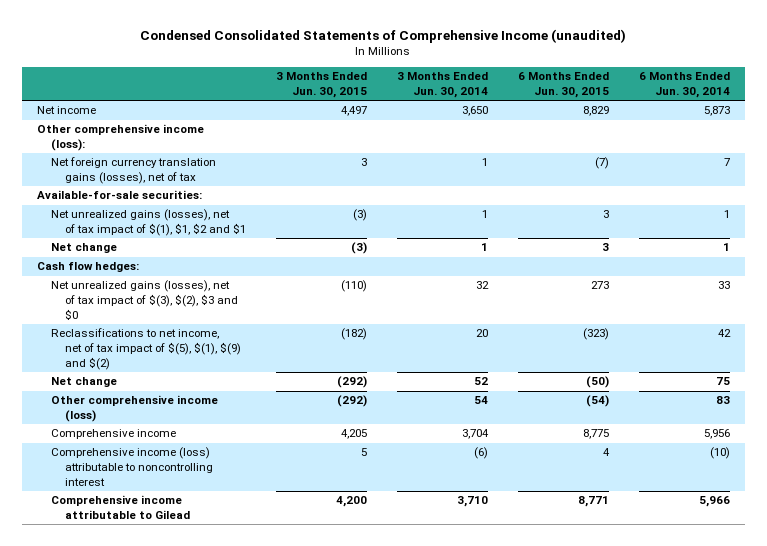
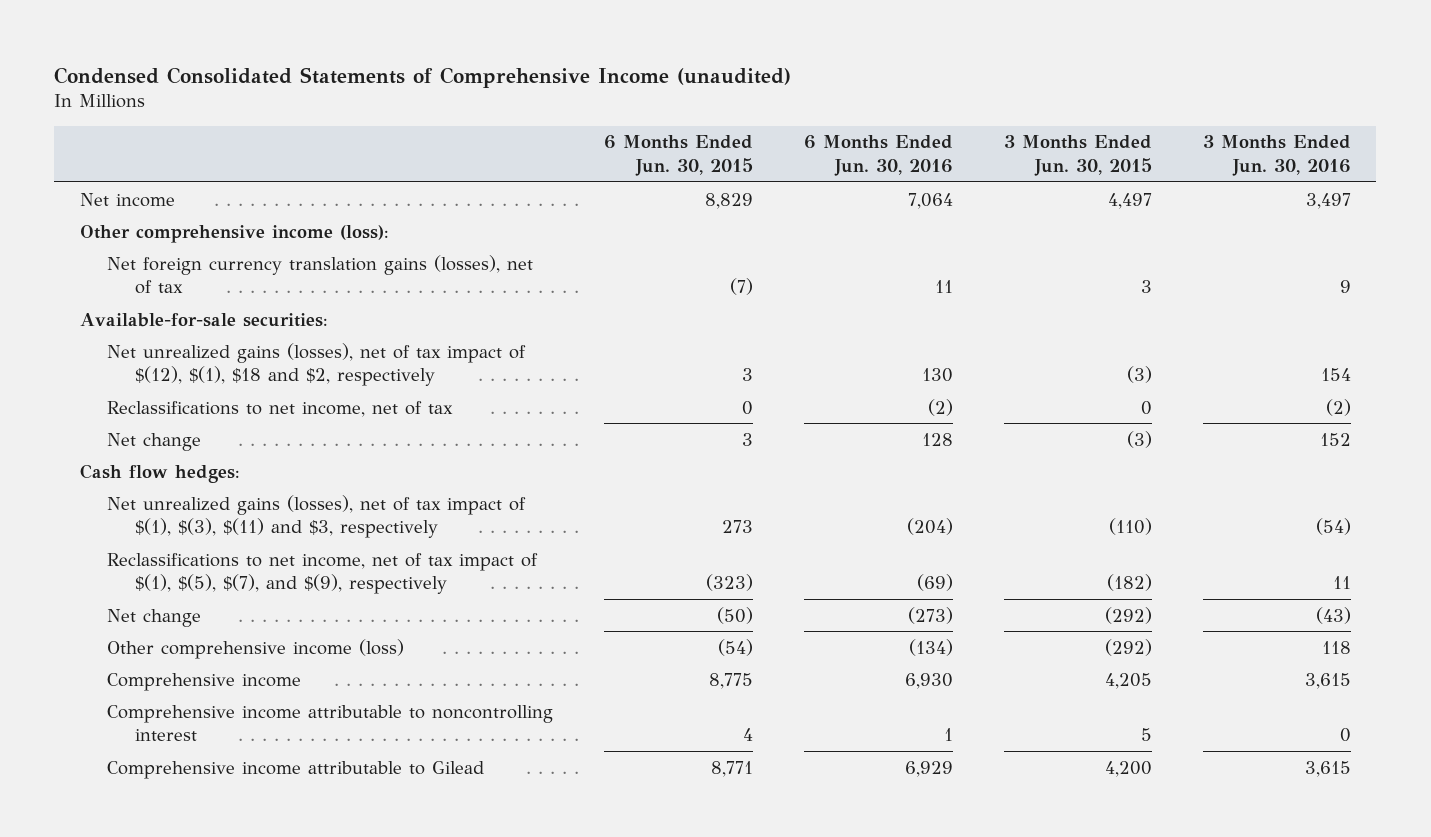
[397,72,489,98] 3 Months Ended Jun. 30, 2014 -> none
[639,72,731,98] 6 Months Ended Jun. 30, 2014 -> none
none -> [804,135,954,176] 6 Months Ended Jun. 30, 2016
none -> [1202,135,1351,176] 3 Months Ended Jun. 30, 2016
[50,209,247,237] Net unrealized gains (losses), net of tax impact of $(1), $1, $2 and $1 -> [107,342,527,387] Net unrealized gains (losses), net of tax impact of $(12), $(1), $18 and $2, respectively
none -> [107,400,454,417] Reclassifications to net income, net of tax
[50,280,239,320] Net unrealized gains (losses), net of tax impact of $(3), $(2), $3 and $0 -> [107,494,527,539] Net unrealized gains (losses), net of tax impact of $(1), $(3), $(11) and $3, respectively
[50,328,242,370] Reclassifications to net income, net of tax impact of $(5), $(1), $(9) and $(2) -> [107,552,539,595] Reclassifications to net income, net of tax impact of $(1), $(5), $(7), and $(9), respectively
[50,447,214,486] Comprehensive income (loss) attributable to noncontrolling interest -> [107,704,554,742] Comprehensive income attributable to noncontrolling interest

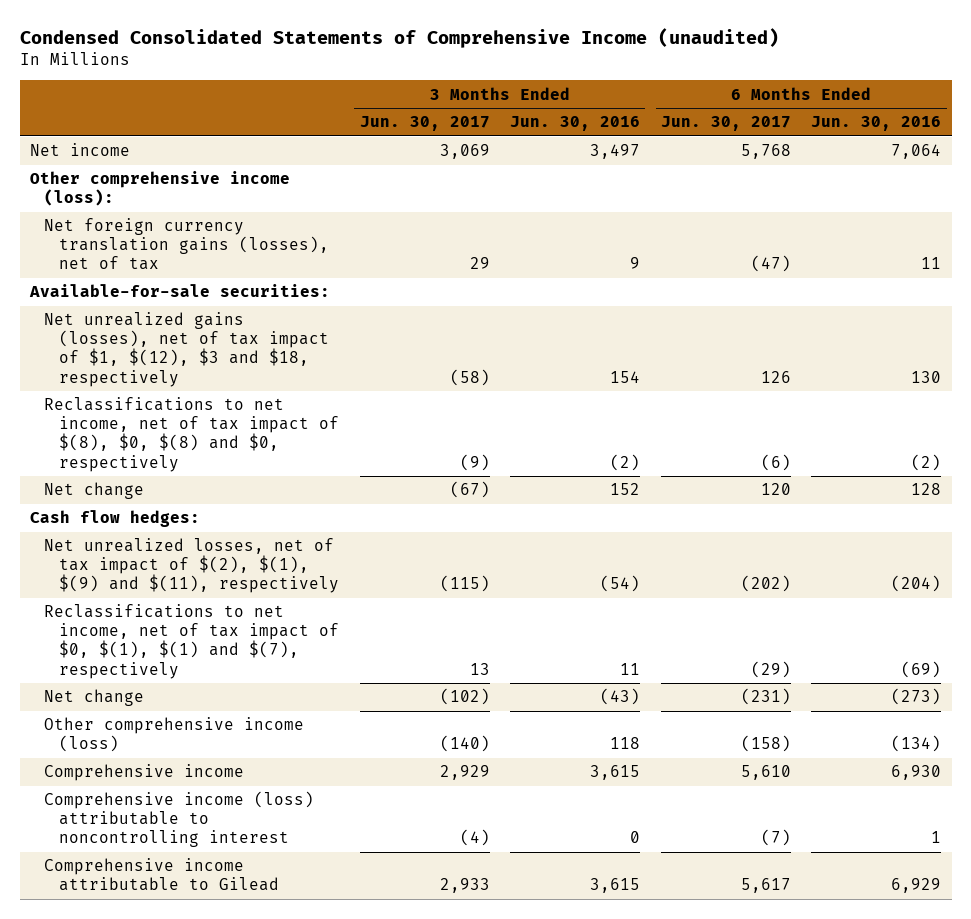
[604,135,754,176] 6 Months Ended Jun. 30, 2015 -> none
[1004,135,1153,176] 3 Months Ended Jun. 30, 2015 -> none
none -> [359,116,490,132] Jun. 30, 2017
none -> [660,116,791,132] Jun. 30, 2017
[107,342,527,387] Net unrealized gains (losses), net of tax impact of $(12), $(1), $18 and $2, respectively -> [44,312,329,387] Net unrealized gains (losses), net of tax impact of $1, $(12), $3 and $18, respectively
[107,400,454,417] Reclassifications to net income, net of tax -> [44,397,339,472] Reclassifications to net income, net of tax impact of $(8), $0, $(8) and $0, respectively
[107,494,527,539] Net unrealized gains (losses), net of tax impact of $(1), $(3), $(11) and $3, respectively -> [44,538,339,594] Net unrealized losses, net of tax impact of $(2), $(1), $(9) and $(11), respectively
[107,552,539,595] Reclassifications to net income, net of tax impact of $(1), $(5), $(7), and $(9), respectively -> [44,604,339,679] Reclassifications to net income, net of tax impact of $0, $(1), $(1) and $(7), respectively
[107,704,554,742] Comprehensive income attributable to noncontrolling interest -> [44,791,315,848] Comprehensive income (loss) attributable to noncontrolling interest

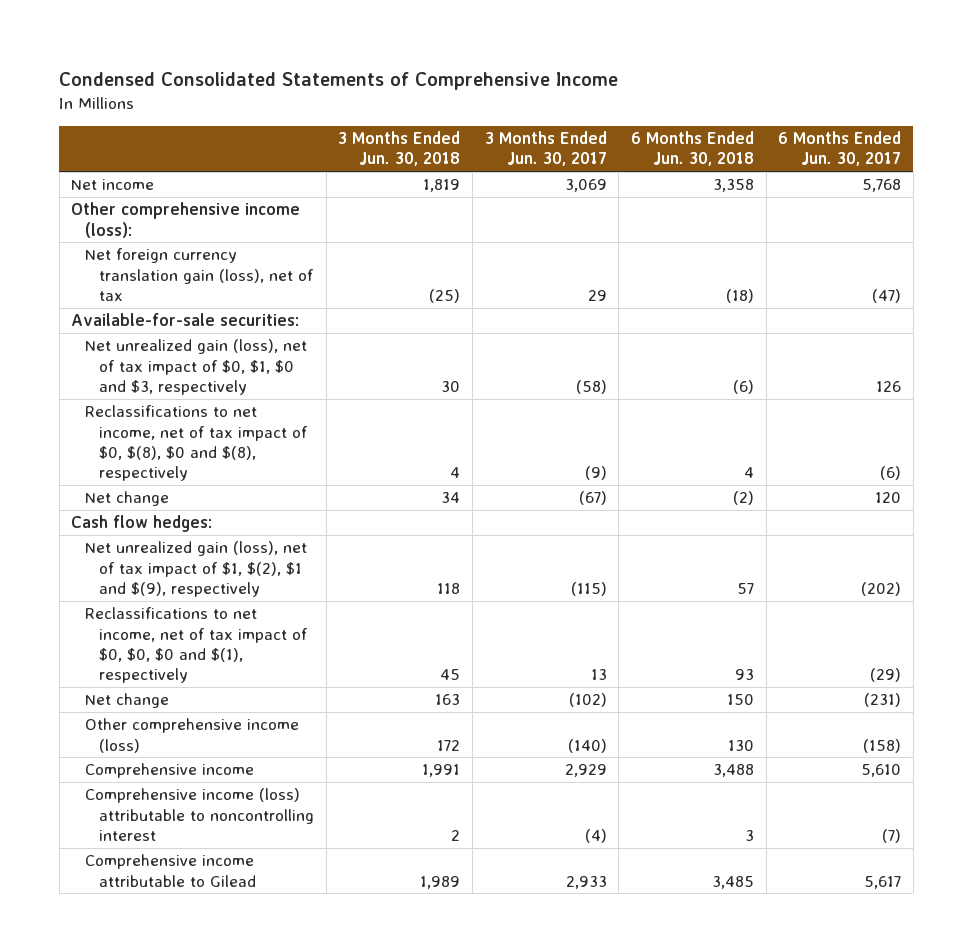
[19,27,779,48] Condensed Consolidated Statements of Comprehensive Income (unaudited) -> [59,71,619,90] Condensed Consolidated Statements of Comprehensive Income
[510,116,641,132] Jun. 30, 2016 -> none
[811,116,942,132] Jun. 30, 2016 -> none
none -> [338,131,461,167] 3 Months Ended Jun. 30, 2018
none -> [630,131,754,167] 6 Months Ended Jun. 30, 2018
[44,218,329,271] Net foreign currency translation gains (losses), net of tax -> [85,248,315,301] Net foreign currency translation gain (loss), net of tax
[44,312,329,387] Net unrealized gains (losses), net of tax impact of $1, $(12), $3 and $18, respectively -> [85,339,308,395] Net unrealized gain (loss), net of tax impact of $0, $1, $0 and $3, respectively
[44,397,339,472] Reclassifications to net income, net of tax impact of $(8), $0, $(8) and $0, respectively -> [85,405,309,481] Reclassifications to net income, net of tax impact of $0, $(8), $0 and $(8), respectively
[44,538,339,594] Net unrealized losses, net of tax impact of $(2), $(1), $(9) and $(11), respectively -> [85,541,308,597] Net unrealized gain (loss), net of tax impact of $1, $(2), $1 and $(9), respectively
[44,604,339,679] Reclassifications to net income, net of tax impact of $0, $(1), $(1) and $(7), respectively -> [85,607,309,683] Reclassifications to net income, net of tax impact of $0, $0, $0 and $(1), respectively

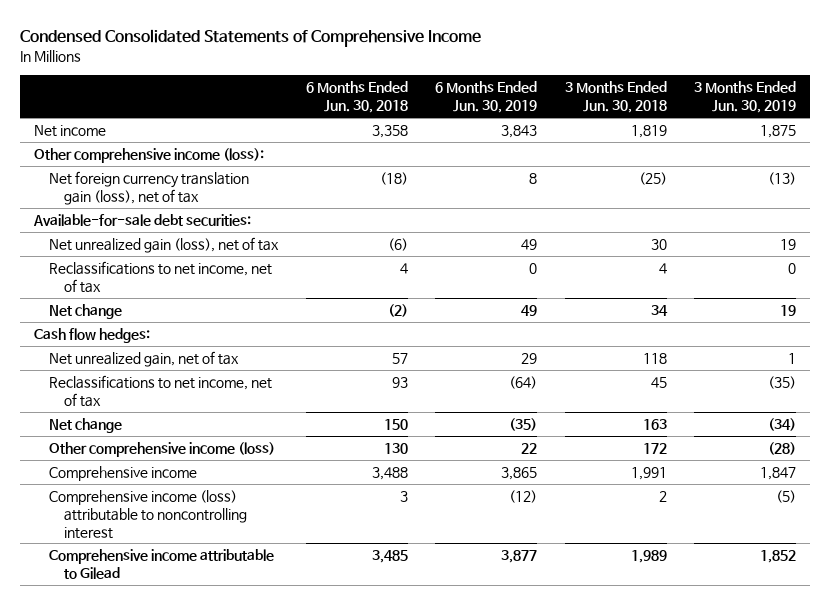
[484,131,607,167] 3 Months Ended Jun. 30, 2017 -> none
[778,131,902,167] 6 Months Ended Jun. 30, 2017 -> none
none -> [435,81,538,114] 6 Months Ended Jun. 30, 2019
none -> [694,81,797,114] 3 Months Ended Jun. 30, 2019
[71,313,300,327] Available-for-sale securities: -> [33,214,252,227] Available-for-sale debt securities:
[85,339,308,395] Net unrealized gain (loss), net of tax impact of $0, $1, $0 and $3, respectively -> [49,237,280,254] Net unrealized gain (loss), net of tax
[85,405,309,481] Reclassifications to net income, net of tax impact of $0, $(8), $0 and $(8), respectively -> [49,261,273,293] Reclassifications to net income, net of tax
[85,541,308,597] Net unrealized gain (loss), net of tax impact of $1, $(2), $1 and $(9), respectively -> [49,351,240,368] Net unrealized gain, net of tax
[85,607,309,683] Reclassifications to net income, net of tax impact of $0, $0, $0 and $(1), respectively -> [49,375,273,407] Reclassifications to net income, net of tax

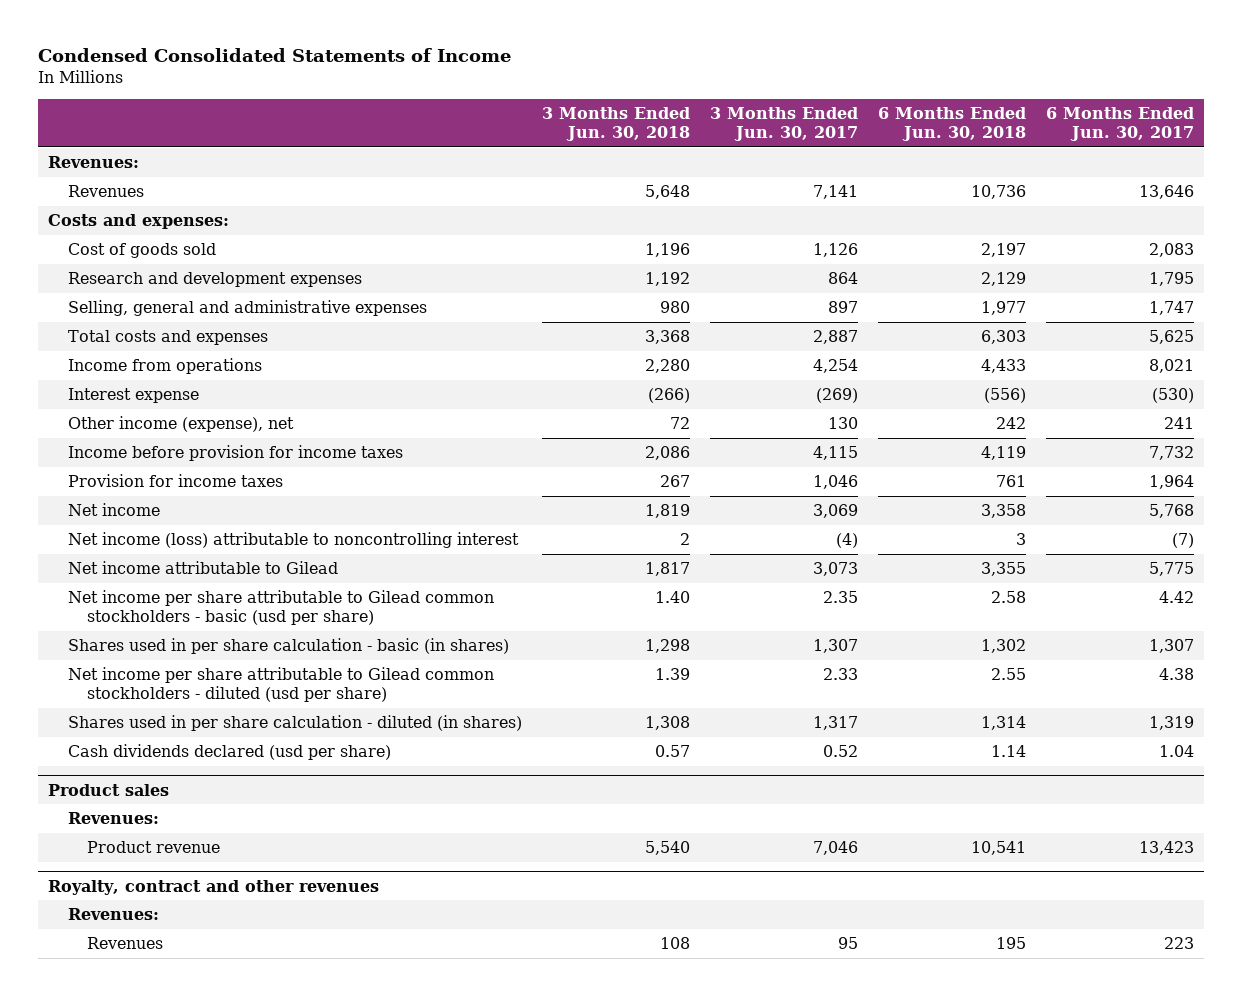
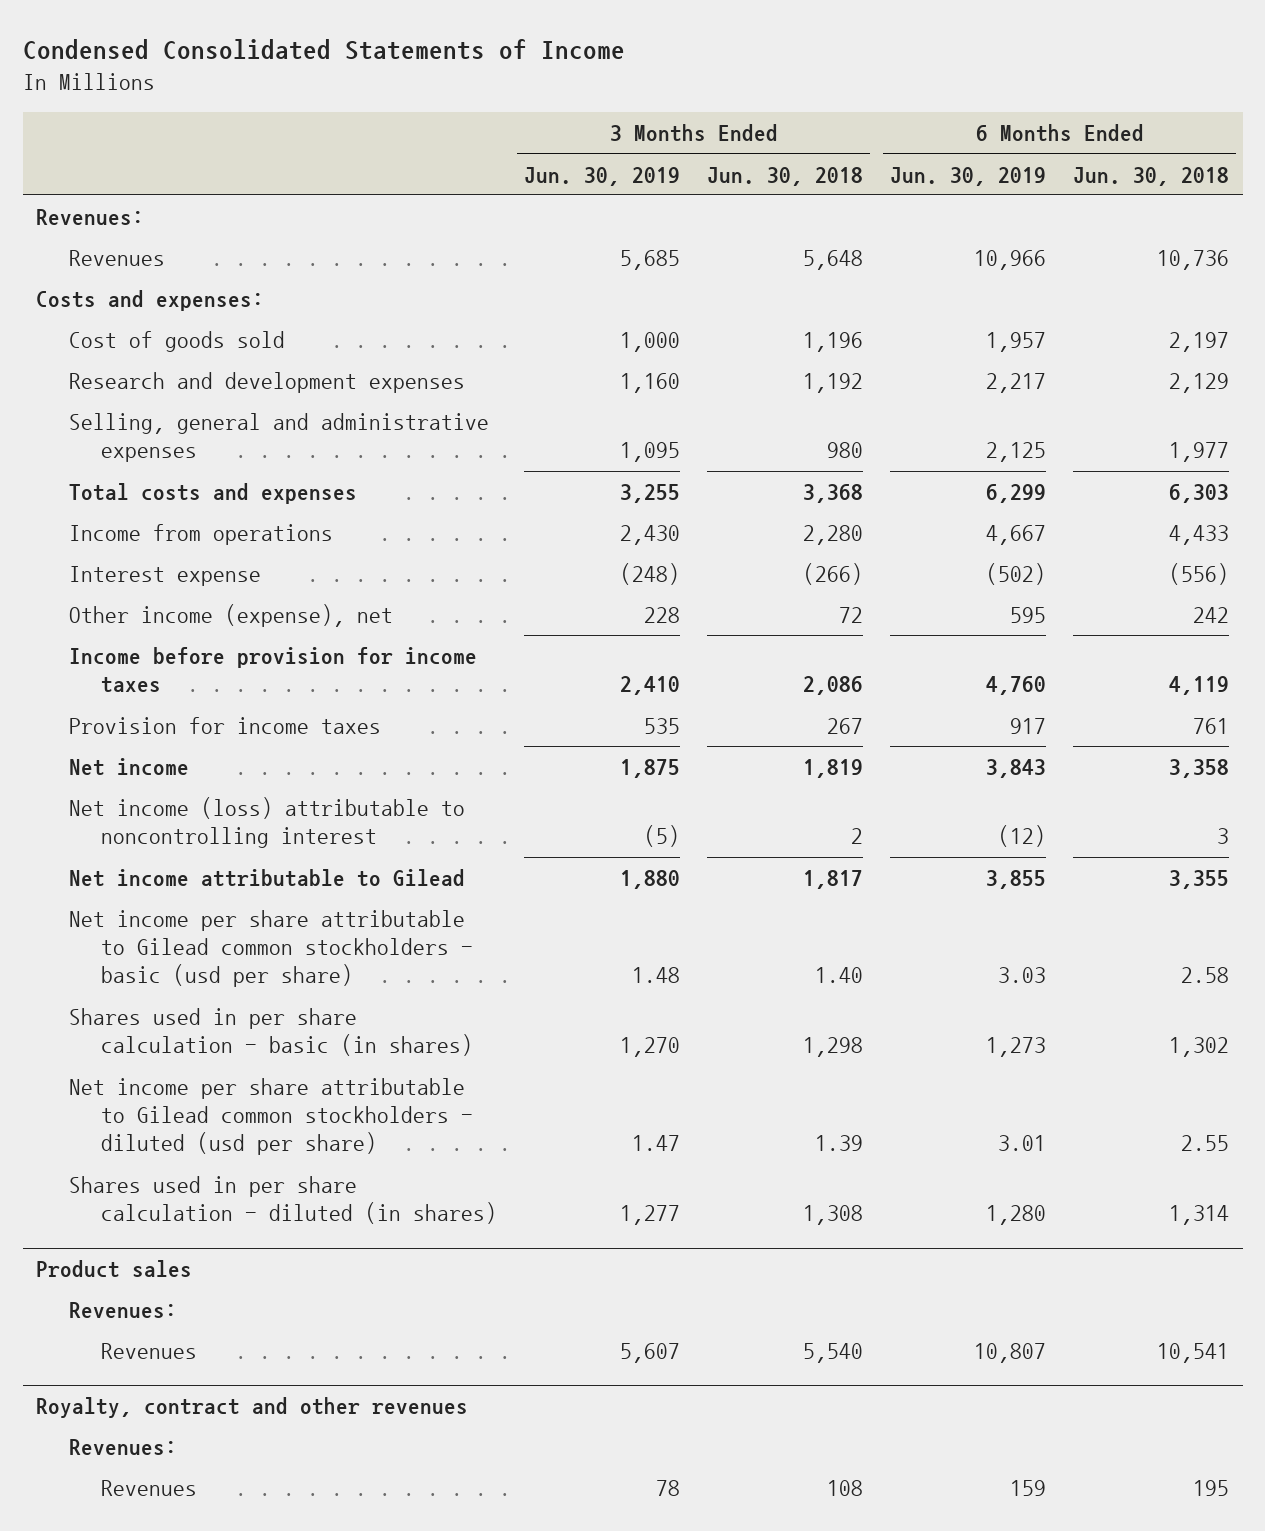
[709,107,858,142] 3 Months Ended Jun. 30, 2017 -> none
[1045,107,1194,142] 6 Months Ended Jun. 30, 2017 -> none
none -> [524,166,681,186] Jun. 30, 2019
none -> [890,166,1047,186] Jun. 30, 2019
[67,744,391,761] Cash dividends declared (usd per share) -> none
[87,841,221,854] Product revenue -> [101,1342,198,1359] Revenues

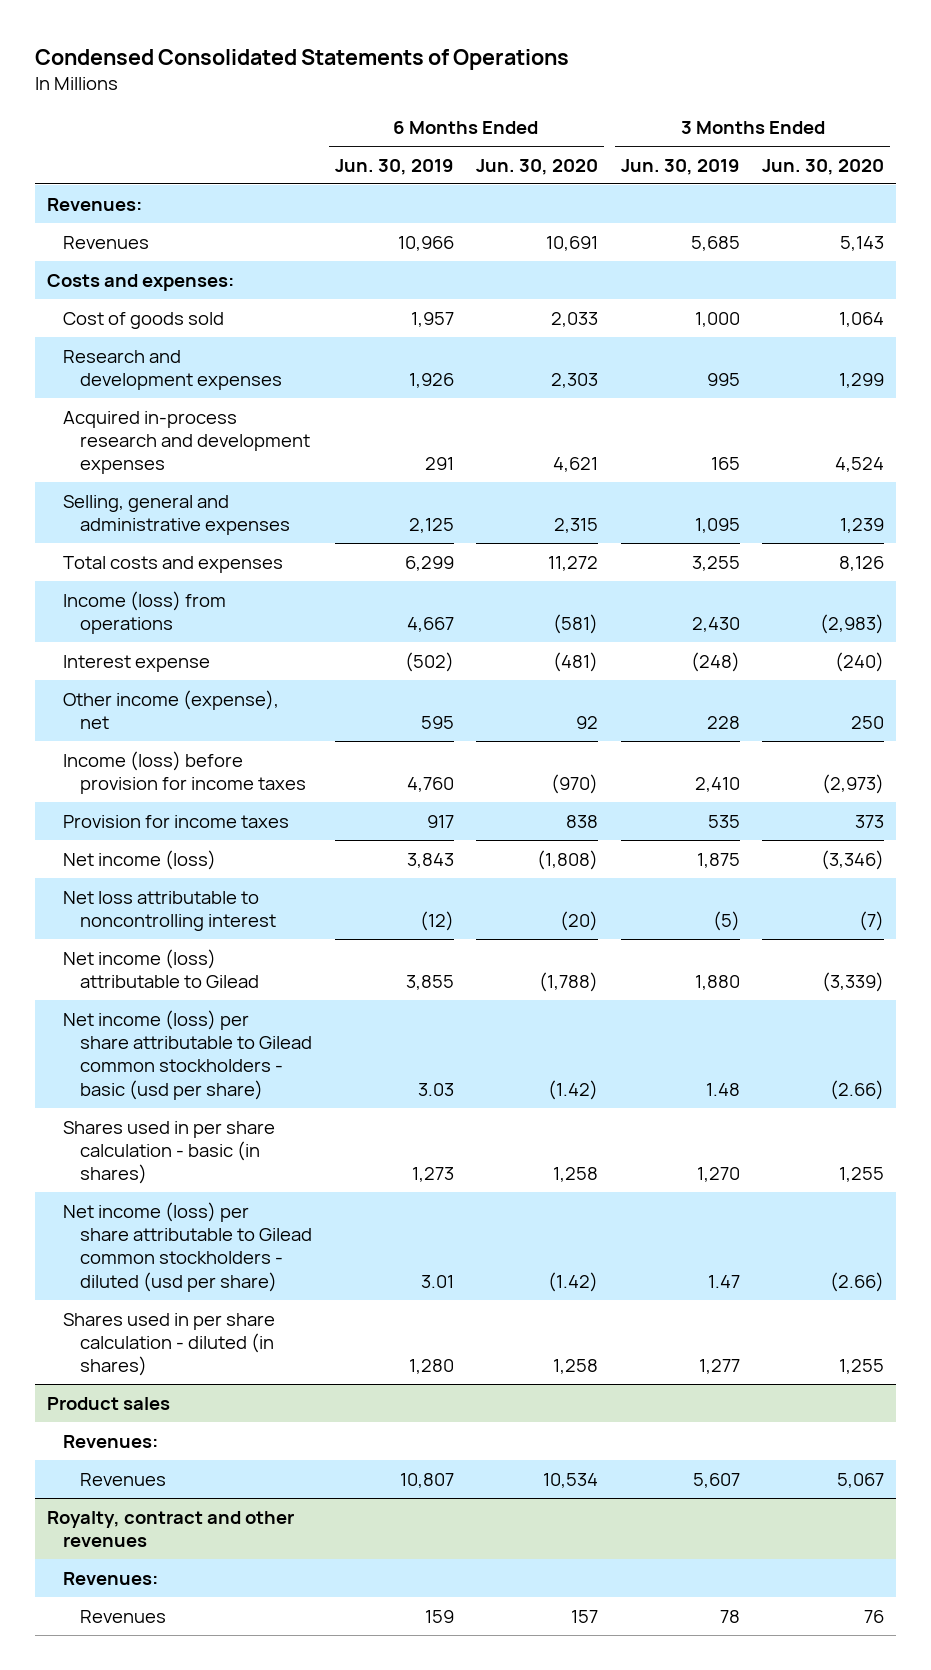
[22,39,625,61] Condensed Consolidated Statements of Income -> [35,48,570,70] Condensed Consolidated Statements of Operations
[707,166,864,186] Jun. 30, 2018 -> none
[1073,166,1230,186] Jun. 30, 2018 -> none
none -> [476,158,599,175] Jun. 30, 2020
none -> [762,158,885,175] Jun. 30, 2020
[620,372,681,393] 1,160 -> [706,372,740,386] 995
[986,372,1047,393] 2,217 -> [408,372,454,388] 1,926
none -> [63,410,311,475] Acquired in-process research and development expenses
[68,523,333,545] Income from operations -> [63,590,227,634] Income (loss) from operations
[68,646,477,694] Income before provision for income taxes -> [63,750,307,794] Income (loss) before provision for income taxes
[68,757,189,776] Net income -> [63,849,217,870] Net income (loss)
[68,796,465,849] Net income (loss) attributable to noncontrolling interest -> [63,890,277,931] Net loss attributable to noncontrolling interest
[68,868,465,887] Net income attributable to Gilead -> [63,948,260,988] Net income (loss) attributable to Gilead
[68,909,474,988] Net income per share attributable to Gilead common stockholders - basic (usd per share) -> [63,1009,313,1100] Net income (loss) per share attributable to Gilead common stockholders - basic (usd per share)
[68,1077,474,1156] Net income per share attributable to Gilead common stockholders - diluted (usd per share) -> [63,1201,313,1292] Net income (loss) per share attributable to Gilead common stockholders - diluted (usd per share)

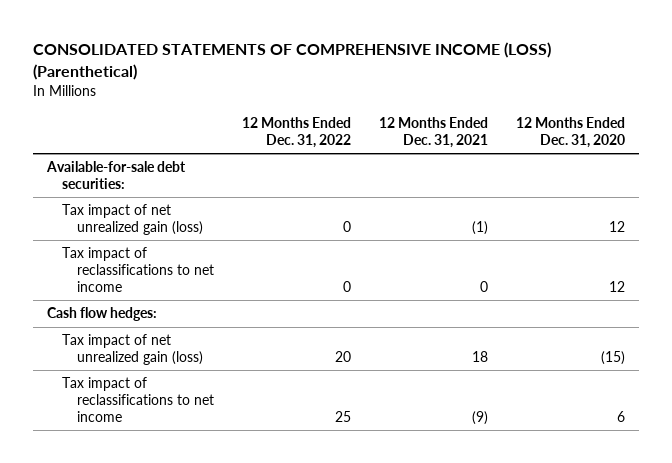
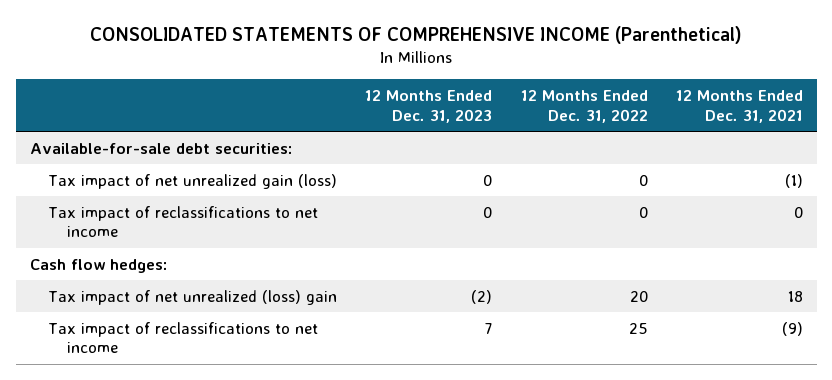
[33,42,552,81] CONSOLIDATED STATEMENTS OF COMPREHENSIVE INCOME (LOSS) (Parenthetical) -> [90,25,743,44] CONSOLIDATED STATEMENTS OF COMPREHENSIVE INCOME (Parenthetical)
[515,117,625,149] 12 Months Ended Dec. 31, 2020 -> none
none -> [365,90,493,123] 12 Months Ended Dec. 31, 2023
[62,334,203,365] Tax impact of net unrealized gain (loss) -> [48,289,338,305] Tax impact of net unrealized (loss) gain

